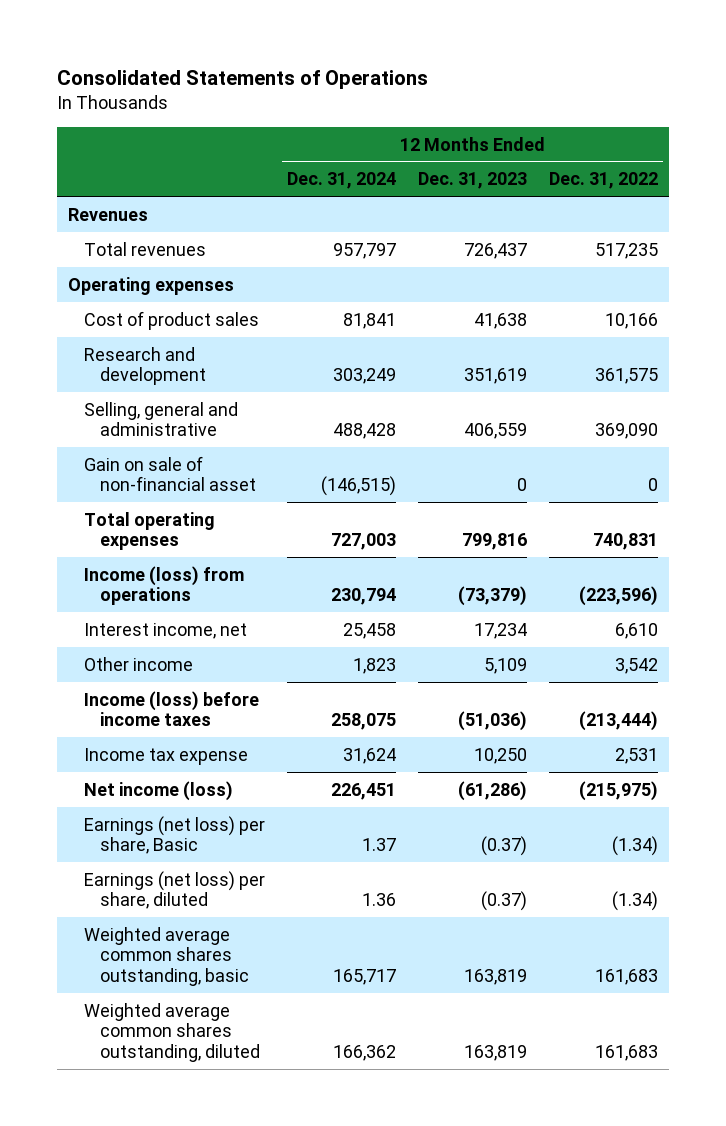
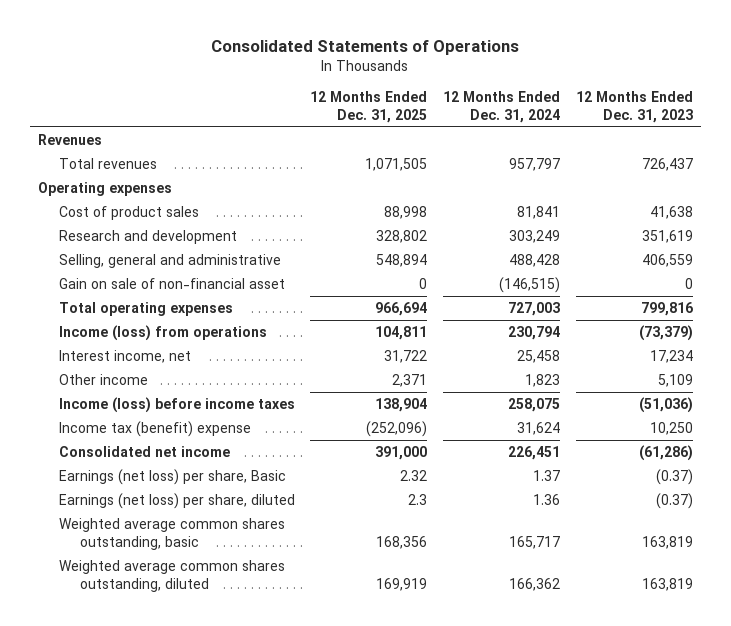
[548,172,658,190] Dec. 31, 2022 -> none
none -> [310,90,428,123] 12 Months Ended Dec. 31, 2025
[84,747,249,765] Income tax expense -> [58,421,251,438] Income tax (benefit) expense
[84,780,234,801] Net income (loss) -> [58,446,230,458] Consolidated net income

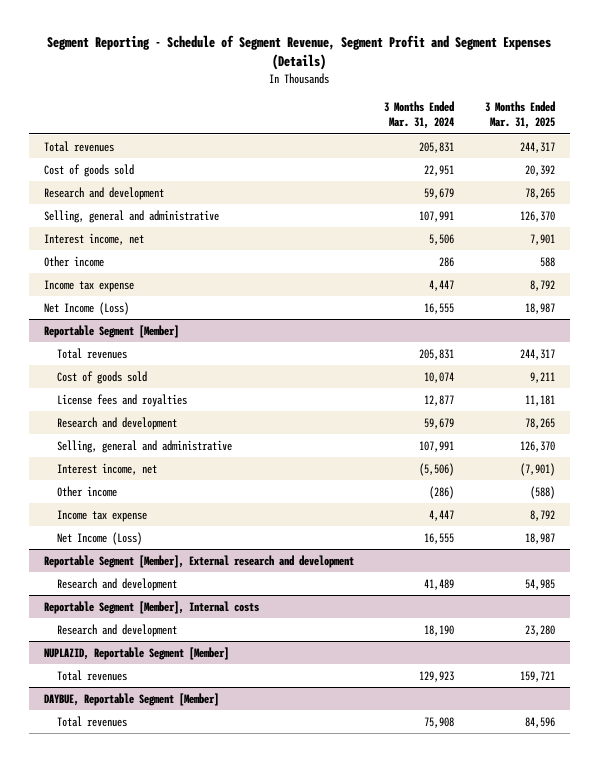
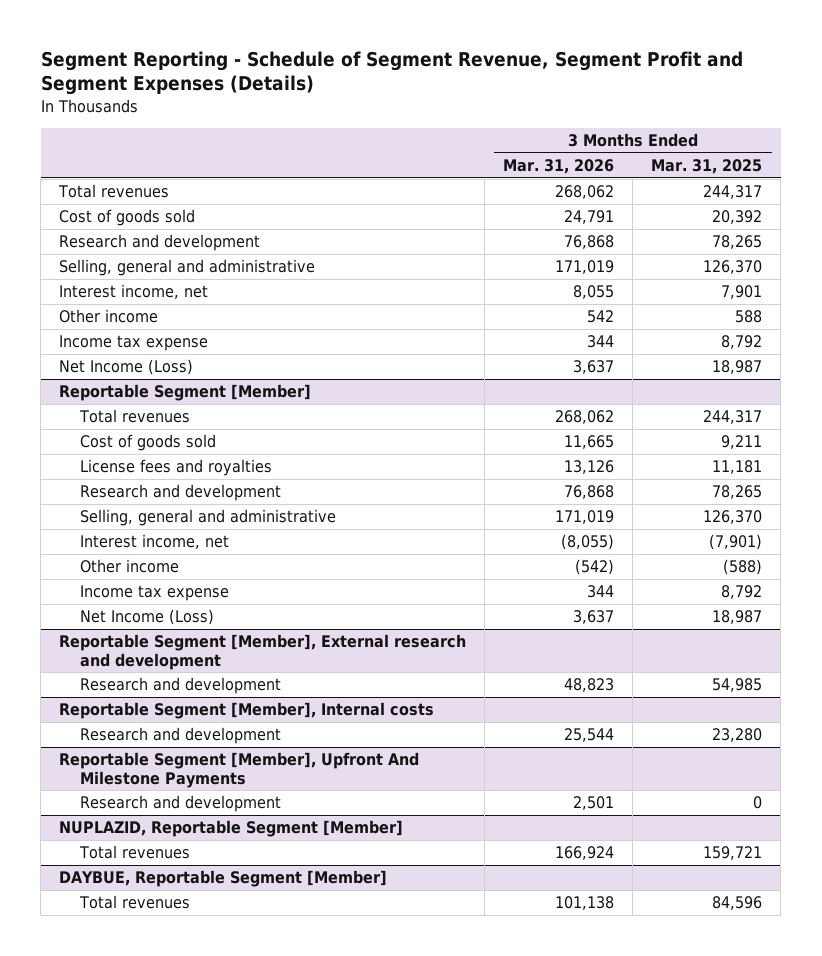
[384,100,455,130] 3 Months Ended Mar. 31, 2024 -> none
none -> [503,159,615,175] Mar. 31, 2026
none -> [59,752,420,788] Reportable Segment [Member], Upfront And Milestone Payments
none -> [79,795,281,813] Research and development

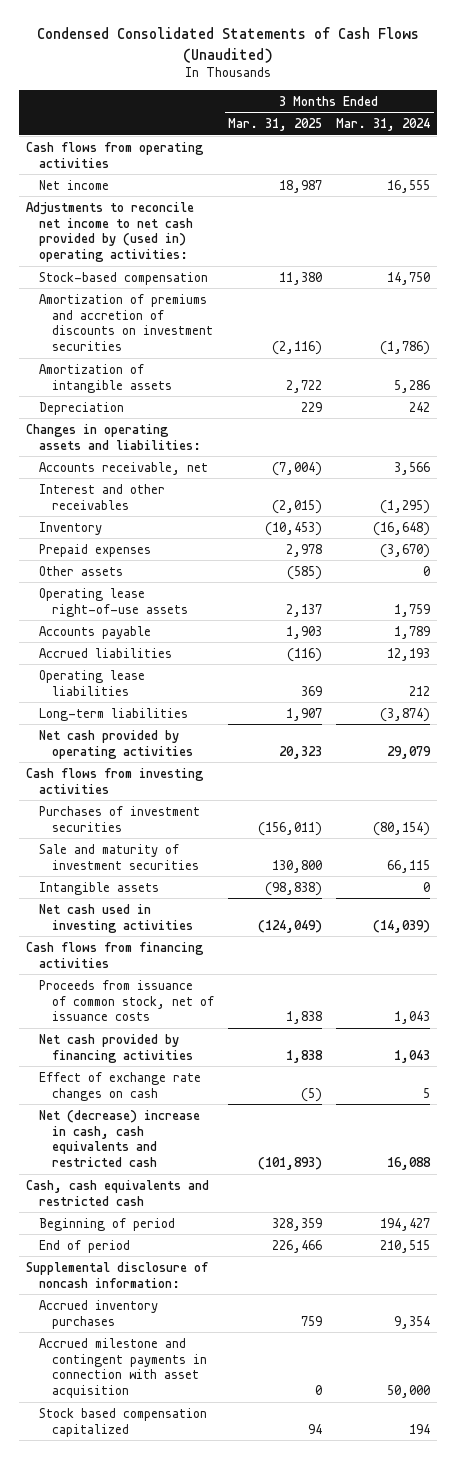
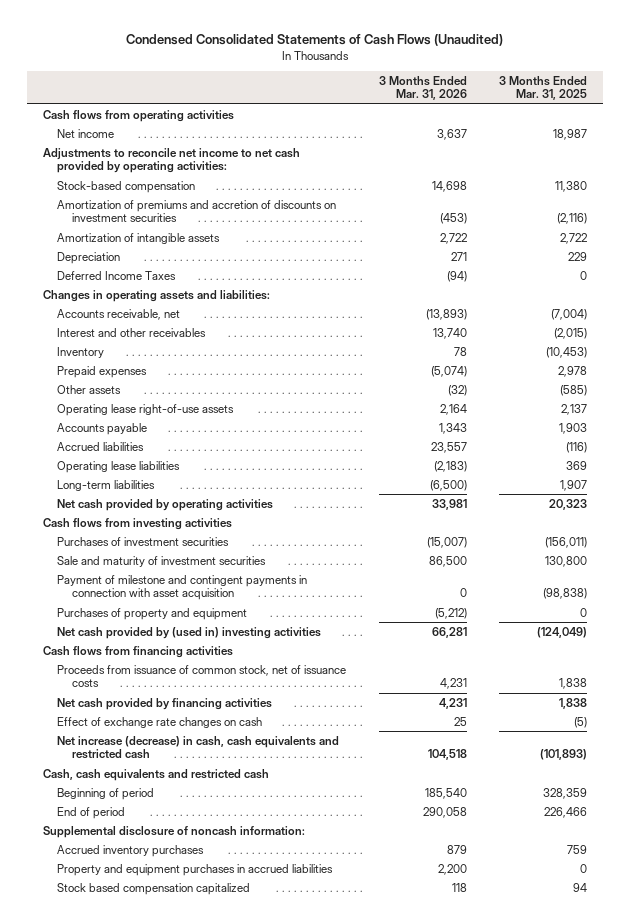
[336,118,431,132] Mar. 31, 2024 -> none
none -> [378,75,467,101] 3 Months Ended Mar. 31, 2026
[26,201,195,263] Adjustments to reconcile net income to net cash provided by (used in) operating activities: -> [43,147,301,174] Adjustments to reconcile net income to net cash provided by operating activities:
none -> [57,270,177,280] Deferred Income Taxes
[39,881,160,895] Intangible assets -> [57,574,308,601] Payment of milestone and contingent payments in connection with asset acquisition
none -> [57,607,248,620] Purchases of property and equipment
[39,903,194,933] Net cash used in investing activities -> [57,626,322,639] Net cash provided by (used in) investing activities
[39,1109,201,1168] Net (decrease) increase in cash, cash equivalents and restricted cash -> [57,735,340,760] Net increase (decrease) in cash, cash equivalents and restricted cash
[39,1337,208,1399] Accrued milestone and contingent payments in connection with asset acquisition -> none
none -> [57,863,334,876] Property and equipment purchases in accrued liabilities

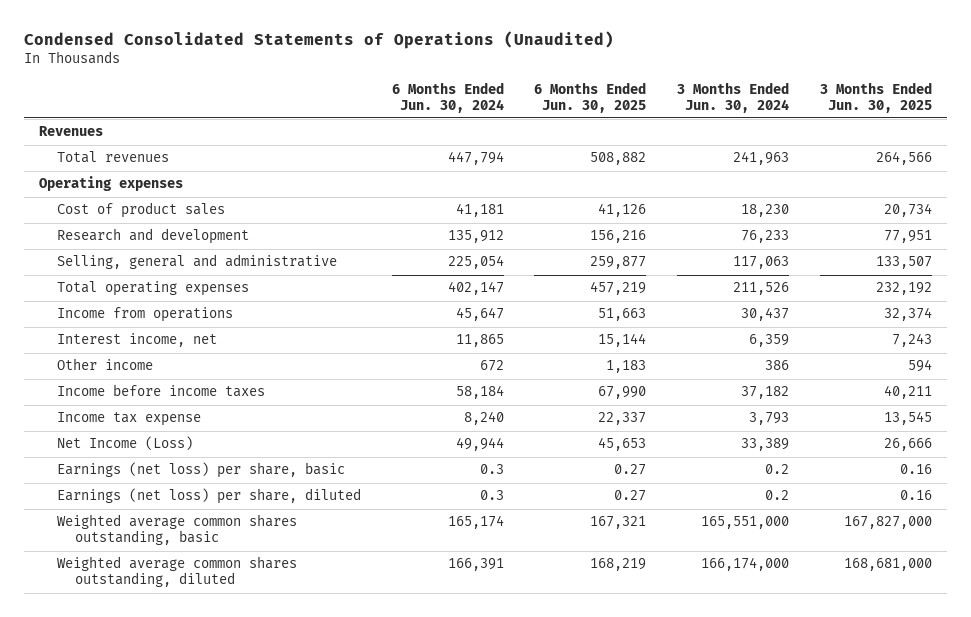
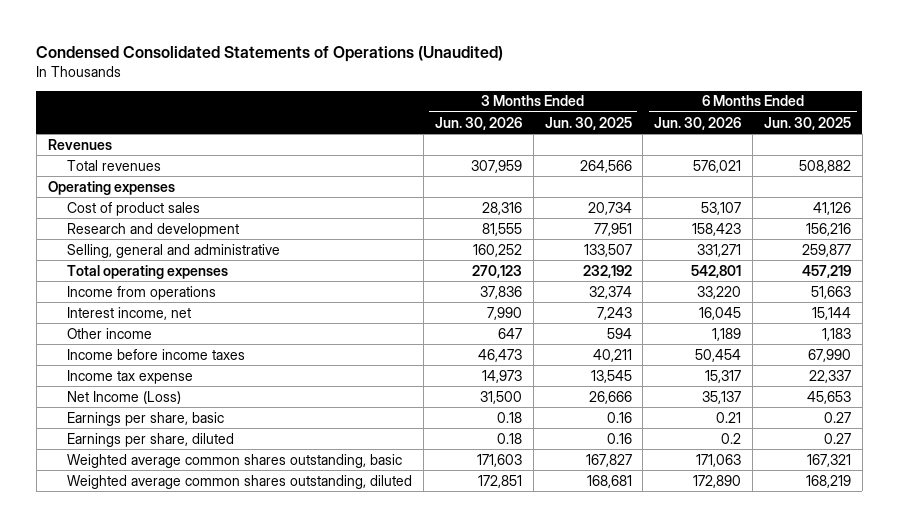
[391,81,504,113] 6 Months Ended Jun. 30, 2024 -> none
[676,81,789,113] 3 Months Ended Jun. 30, 2024 -> none
none -> [435,116,523,130] Jun. 30, 2026
none -> [654,116,742,130] Jun. 30, 2026
[56,462,345,479] Earnings (net loss) per share, basic -> [67,411,225,426] Earnings per share, basic
[56,488,361,505] Earnings (net loss) per share, diluted -> [67,432,235,447] Earnings per share, diluted
[843,516,932,530] 167,827,000 -> [585,453,632,467] 167,827
[843,558,932,572] 168,681,000 -> [586,474,632,488] 168,681

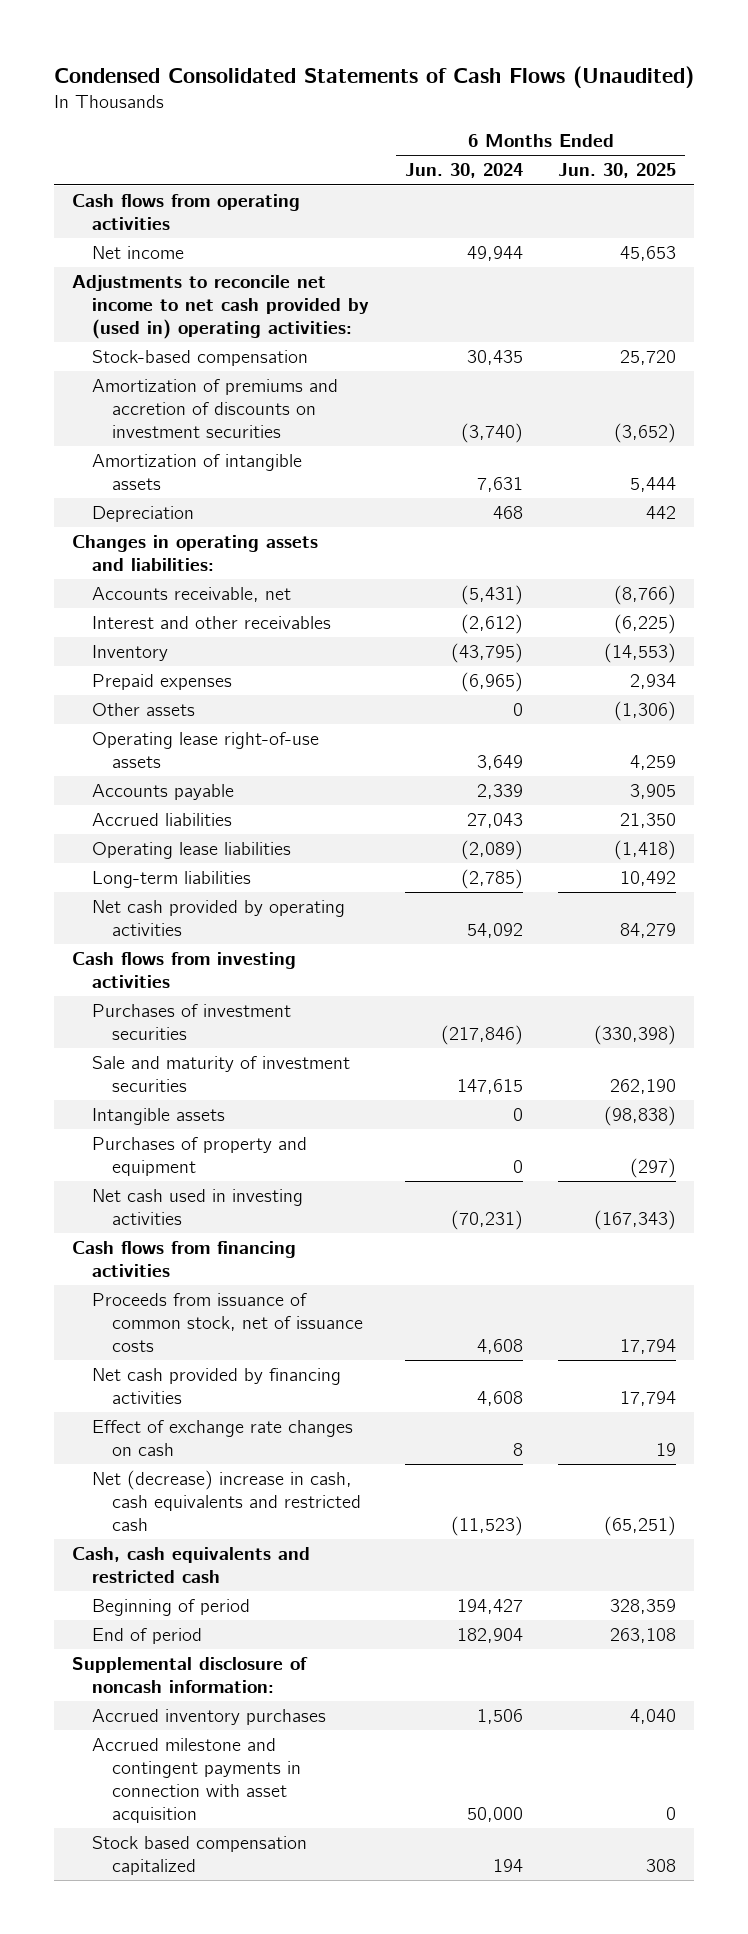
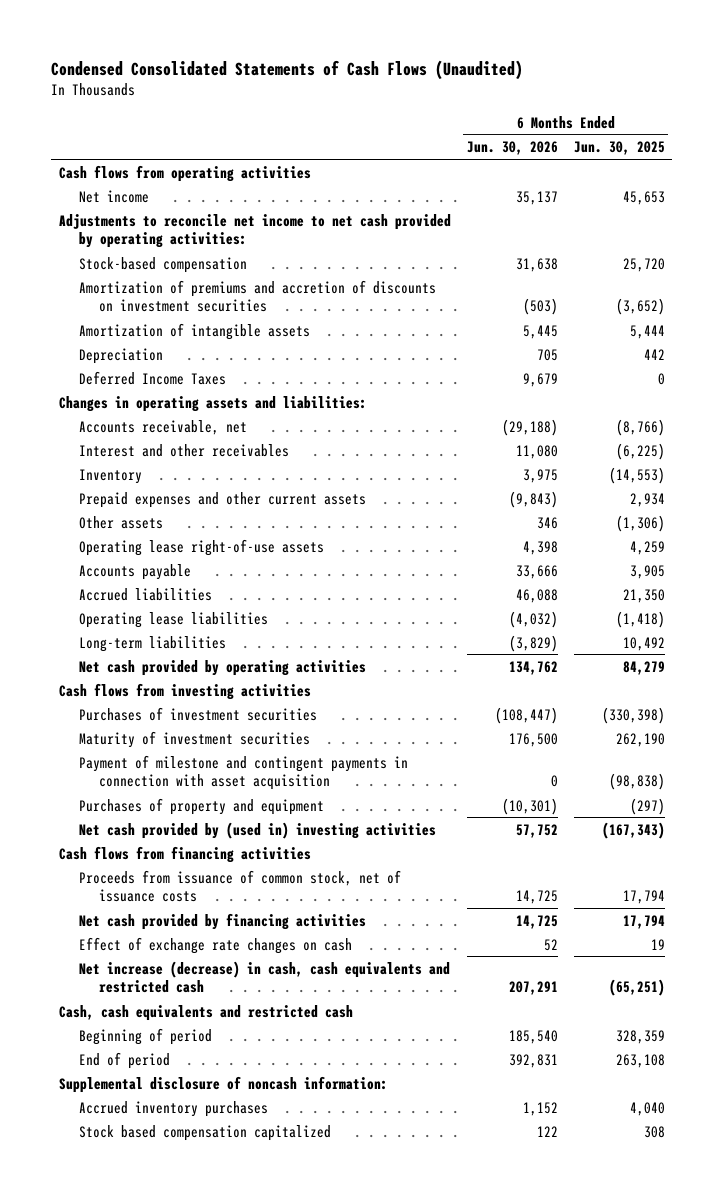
[404,163,523,179] Jun. 30, 2024 -> none
none -> [466,141,558,156] Jun. 30, 2026
[71,274,369,340] Adjustments to reconcile net income to net cash provided by (used in) operating activities: -> [59,213,452,248] Adjustments to reconcile net income to net cash provided by operating activities:
none -> [78,370,226,385] Deferred Income Taxes
[91,673,232,690] Prepaid expenses -> [78,491,366,508] Prepaid expenses and other current assets
[91,1055,350,1092] Sale and maturity of investment securities -> [78,730,310,748] Maturity of investment securities
[91,1107,225,1125] Intangible assets -> [78,754,408,790] Payment of milestone and contingent payments in connection with asset acquisition
[91,1188,303,1225] Net cash used in investing activities -> [78,821,436,839] Net cash provided by (used in) investing activities
[91,1469,362,1532] Net (decrease) increase in cash, cash equivalents and restricted cash -> [78,960,450,993] Net increase (decrease) in cash, cash equivalents and restricted cash
[91,1737,302,1824] Accrued milestone and contingent payments in connection with asset acquisition -> none

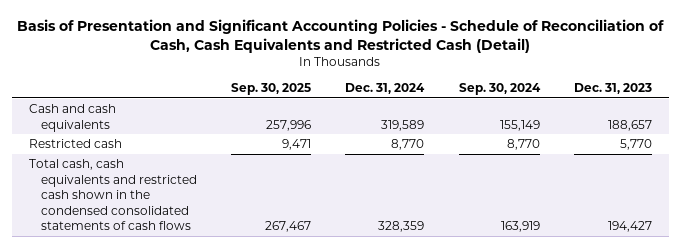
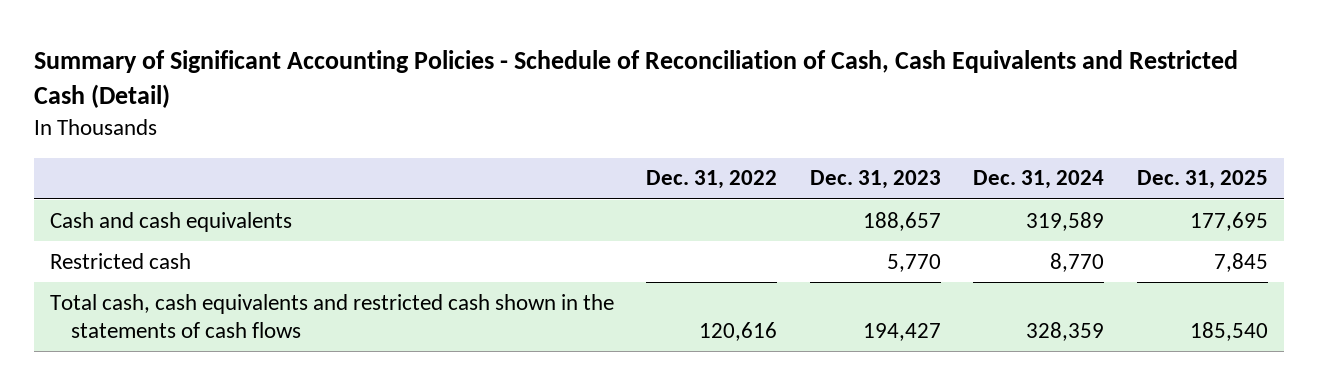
[17,18,665,53] Basis of Presentation and Significant Accounting Policies - Schedule of Reconciliation of Cash, Cash Equivalents and Restricted Cash (Detail) -> [33,50,1238,109] Summary of Significant Accounting Policies - Schedule of Reconciliation of Cash, Cash Equivalents and Restricted Cash (Detail)
[230,83,311,96] Sep. 30, 2025 -> none
[458,83,541,96] Sep. 30, 2024 -> none
none -> [646,170,778,190] Dec. 31, 2022
none -> [1136,170,1268,190] Dec. 31, 2025
[29,159,197,231] Total cash, cash equivalents and restricted cash shown in the condensed consolidated statements of cash flows -> [50,293,615,338] Total cash, cash equivalents and restricted cash shown in the statements of cash flows

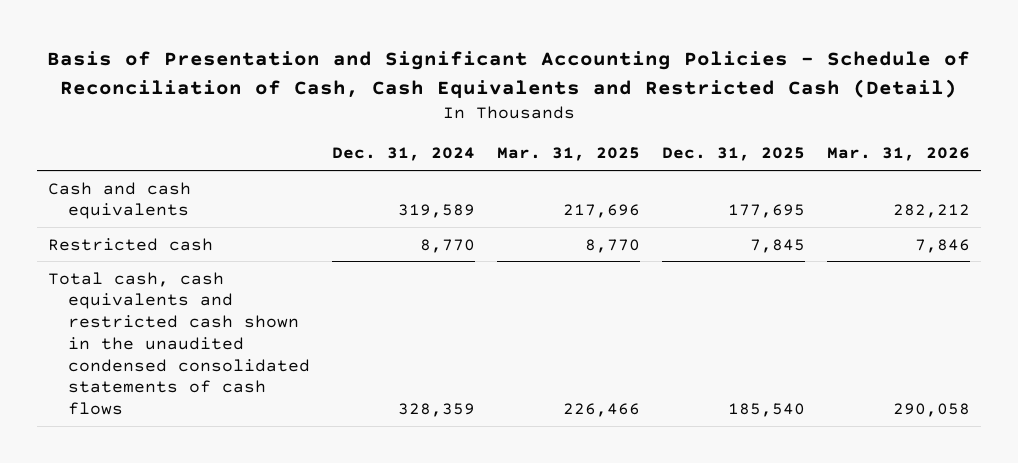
[33,50,1238,109] Summary of Significant Accounting Policies - Schedule of Reconciliation of Cash, Cash Equivalents and Restricted Cash (Detail) -> [47,51,971,98] Basis of Presentation and Significant Accounting Policies - Schedule of Reconciliation of Cash, Cash Equivalents and Restricted Cash (Detail)
[646,170,778,190] Dec. 31, 2022 -> none
[809,170,941,190] Dec. 31, 2023 -> none
none -> [496,147,640,162] Mar. 31, 2025
none -> [826,147,970,162] Mar. 31, 2026
[50,293,615,338] Total cash, cash equivalents and restricted cash shown in the statements of cash flows -> [48,271,310,416] Total cash, cash equivalents and restricted cash shown in the unaudited condensed consolidated statements of cash flows

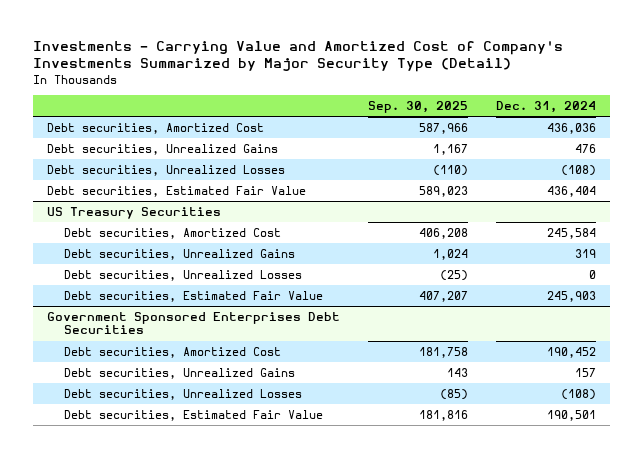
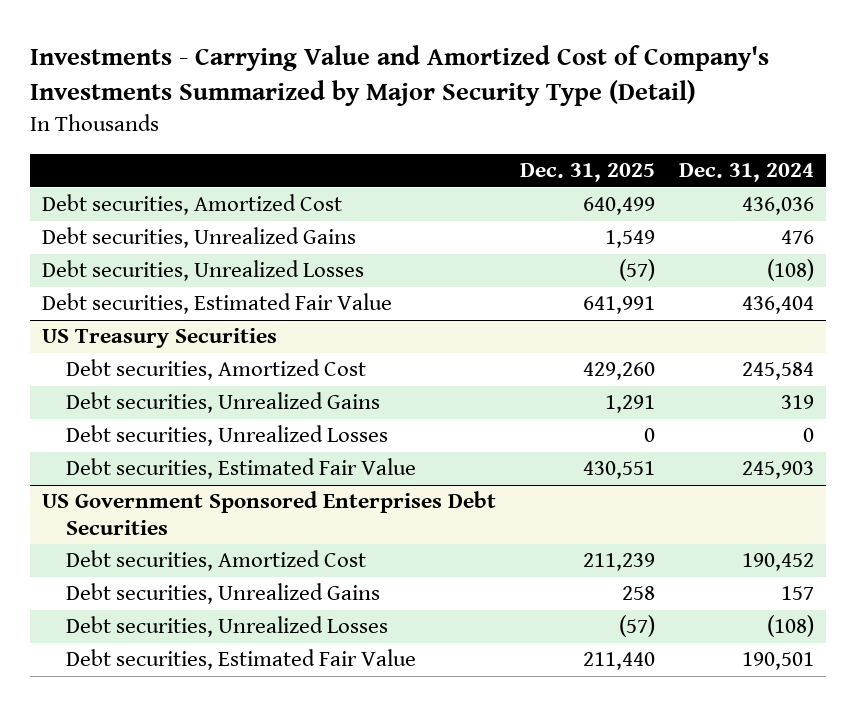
[367,100,468,113] Sep. 30, 2025 -> none
none -> [519,163,655,183] Dec. 31, 2025
[47,312,341,335] Government Sponsored Enterprises Debt Securities -> [41,491,496,535] US Government Sponsored Enterprises Debt Securities

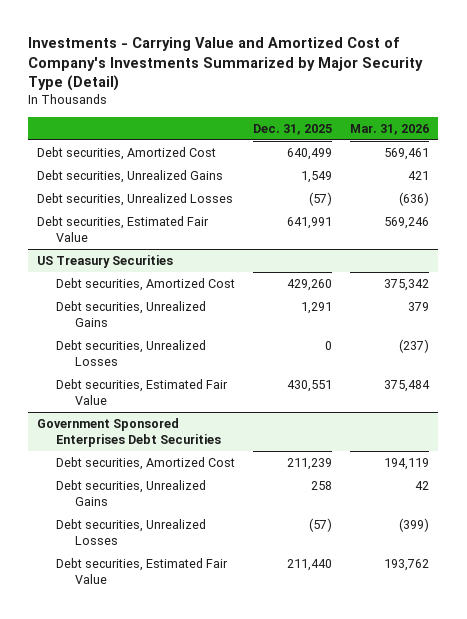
[678,163,814,183] Dec. 31, 2024 -> none
none -> [350,123,430,135] Mar. 31, 2026
[41,491,496,535] US Government Sponsored Enterprises Debt Securities -> [37,417,222,447] Government Sponsored Enterprises Debt Securities

